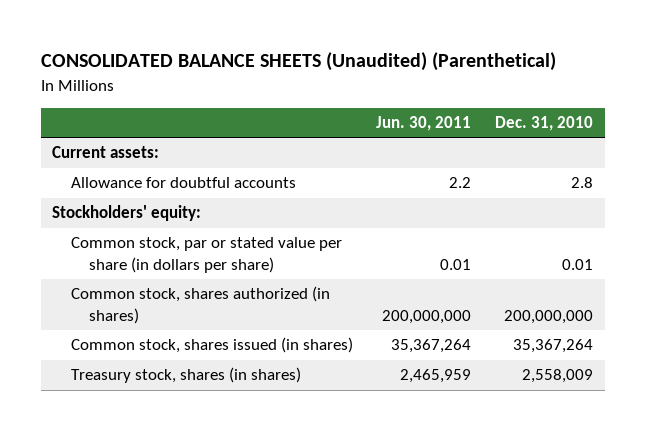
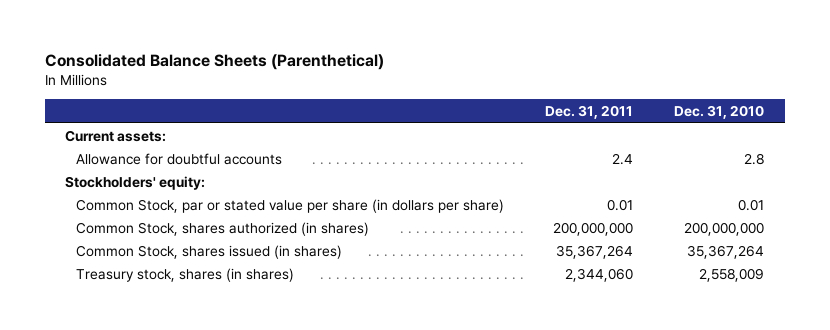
[40,52,556,72] CONSOLIDATED BALANCE SHEETS (Unaudited) (Parenthetical) -> [44,54,384,71] Consolidated Balance Sheets (Parenthetical)
[376,116,472,132] Jun. 30, 2011 -> none
none -> [544,104,633,119] Dec. 31, 2011
[70,237,342,273] Common stock, par or stated value per share (in dollars per share) -> [75,198,504,213] Common Stock, par or stated value per share (in dollars per share)
[70,286,330,324] Common stock, shares authorized (in shares) -> [75,221,369,236] Common Stock, shares authorized (in shares)
[70,337,353,354] Common stock, shares issued (in shares) -> [75,244,342,259] Common Stock, shares issued (in shares)

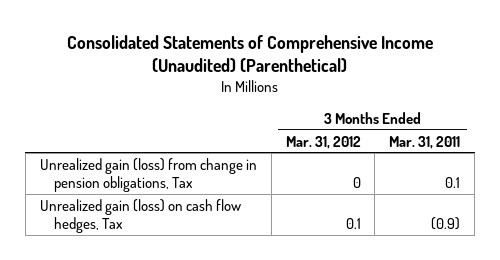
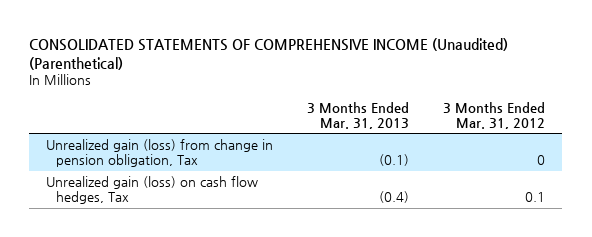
[67,34,434,73] Consolidated Statements of Comprehensive Income (Unaudited) (Parenthetical) -> [29,37,509,70] CONSOLIDATED STATEMENTS OF COMPREHENSIVE INCOME (Unaudited) (Parenthetical)
[389,135,461,149] Mar. 31, 2011 -> none
none -> [307,101,410,129] 3 Months Ended Mar. 31, 2013
[39,157,257,193] Unrealized gain (loss) from change in pension obligations, Tax -> [46,139,274,168] Unrealized gain (loss) from change in pension obligation, Tax

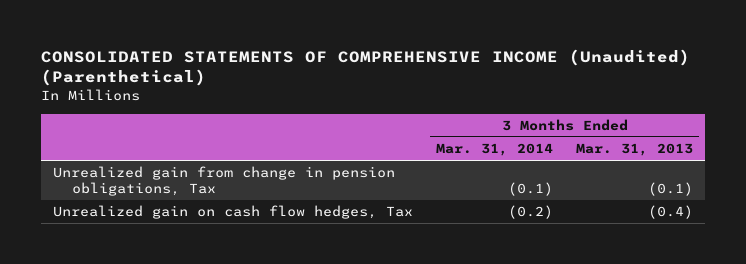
[443,101,546,129] 3 Months Ended Mar. 31, 2012 -> none
none -> [435,143,553,157] Mar. 31, 2014
[46,139,274,168] Unrealized gain (loss) from change in pension obligation, Tax -> [52,166,395,196] Unrealized gain from change in pension obligations, Tax
[46,176,259,205] Unrealized gain (loss) on cash flow hedges, Tax -> [52,205,413,220] Unrealized gain on cash flow hedges, Tax

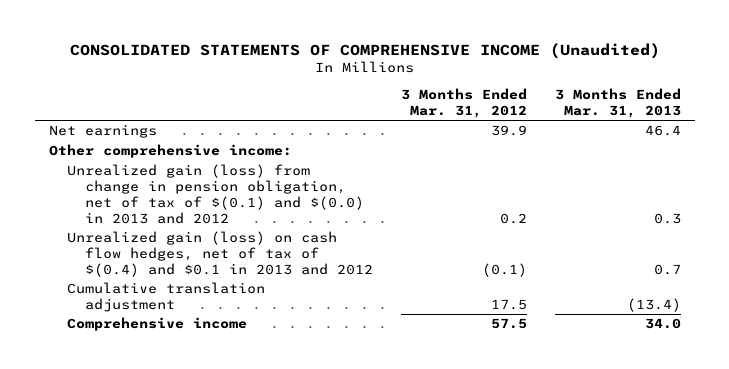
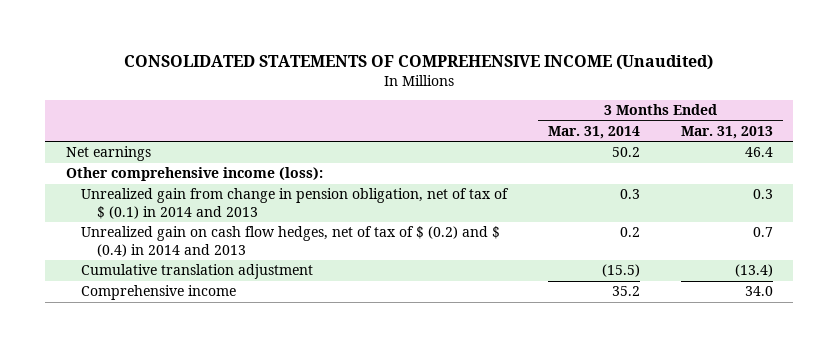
[401,87,528,118] 3 Months Ended Mar. 31, 2012 -> none
none -> [548,125,641,139] Mar. 31, 2014
[48,144,292,159] Other comprehensive income: -> [65,167,323,182] Other comprehensive income (loss):
[66,164,365,224] Unrealized gain (loss) from change in pension obligation, net of tax of $(0.1) and $(0.0) in 2013 and 2012 -> [81,188,510,219] Unrealized gain from change in pension obligation, net of tax of $ (0.1) in 2014 and 2013
[66,231,374,277] Unrealized gain (loss) on cash flow hedges, net of tax of $(0.4) and $0.1 in 2013 and 2012 -> [81,226,501,257] Unrealized gain on cash flow hedges, net of tax of $ (0.2) and $ (0.4) in 2014 and 2013

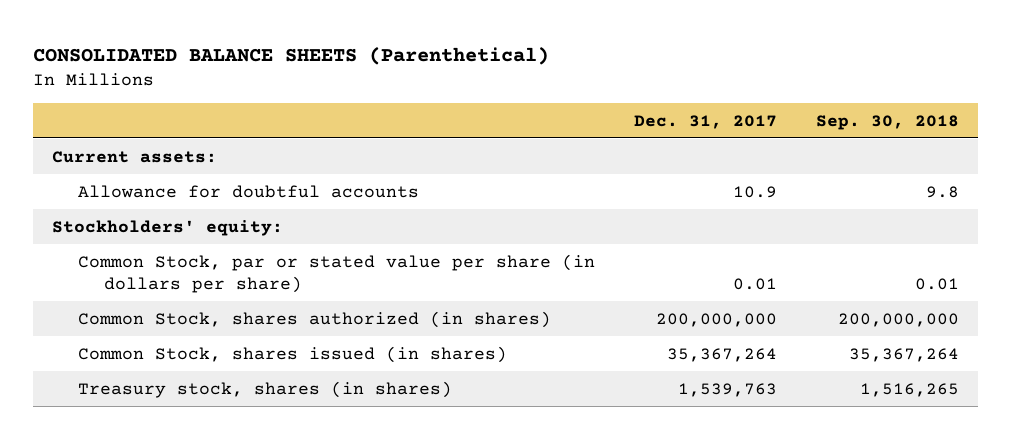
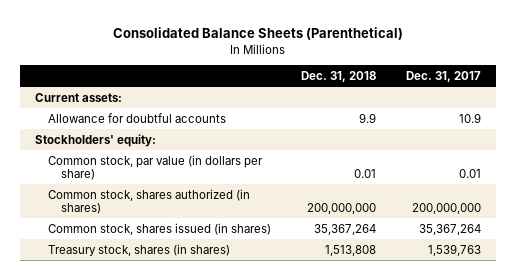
[32,46,549,65] CONSOLIDATED BALANCE SHEETS (Parenthetical) -> [112,27,403,41] Consolidated Balance Sheets (Parenthetical)
[815,114,959,130] Sep. 30, 2018 -> none
none -> [300,70,376,82] Dec. 31, 2018
[78,253,596,293] Common Stock, par or stated value per share (in dollars per share) -> [47,154,263,181] Common stock, par value (in dollars per share)
[78,310,552,328] Common Stock, shares authorized (in shares) -> [47,188,250,215] Common stock, shares authorized (in shares)
[78,345,508,363] Common Stock, shares issued (in shares) -> [47,222,271,235] Common stock, shares issued (in shares)

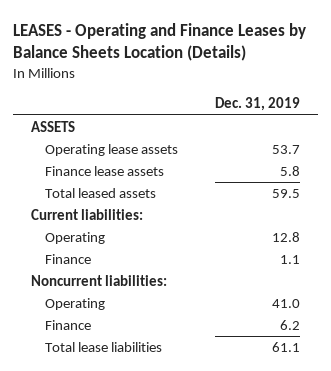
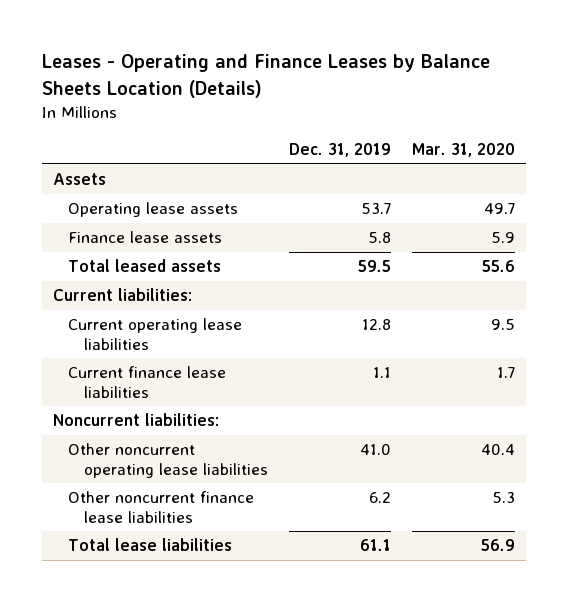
[12,22,306,62] LEASES - Operating and Finance Leases by Balance Sheets Location (Details) -> [41,54,490,99] Leases - Operating and Finance Leases by Balance Sheets Location (Details)
none -> [412,143,516,158] Mar. 31, 2020
[31,120,76,132] ASSETS -> [52,173,106,186] Assets
[45,231,106,244] Operating -> [68,318,243,351] Current operating lease liabilities
[45,253,92,264] Finance -> [68,366,227,399] Current finance lease liabilities
[45,297,106,310] Operating -> [68,443,268,479] Other noncurrent operating lease liabilities
[45,319,92,330] Finance -> [68,491,255,524] Other noncurrent finance lease liabilities

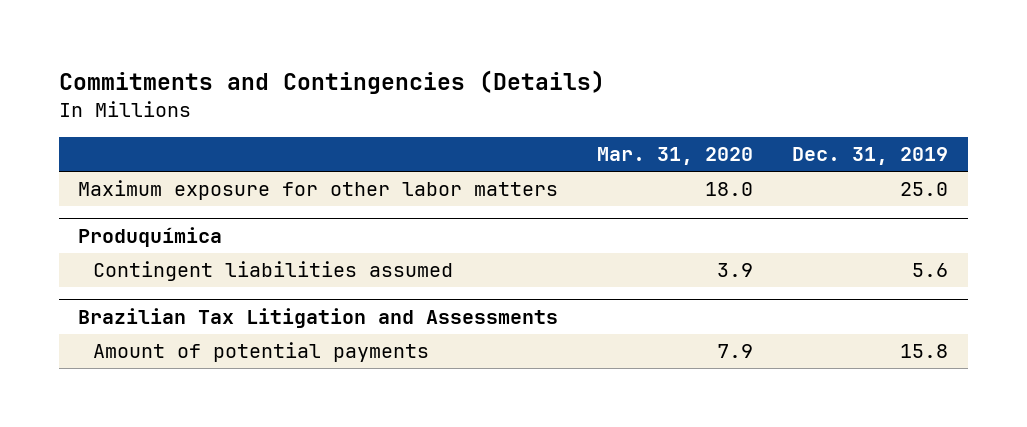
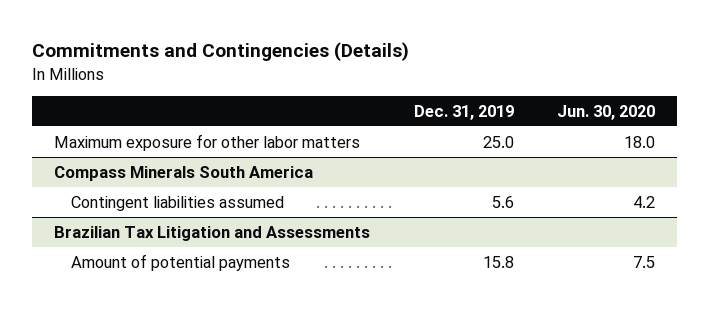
[597,147,754,166] Mar. 31, 2020 -> none
none -> [557,104,656,120] Jun. 30, 2020
[78,226,223,247] Produquímica -> [53,165,313,181] Compass Minerals South America

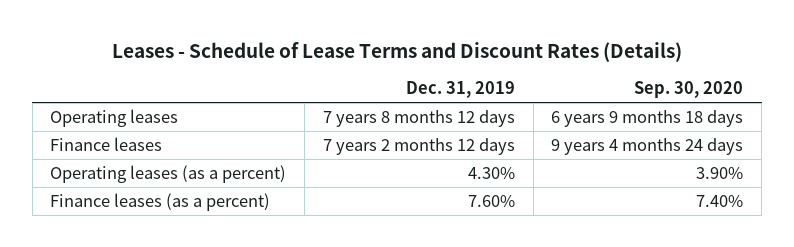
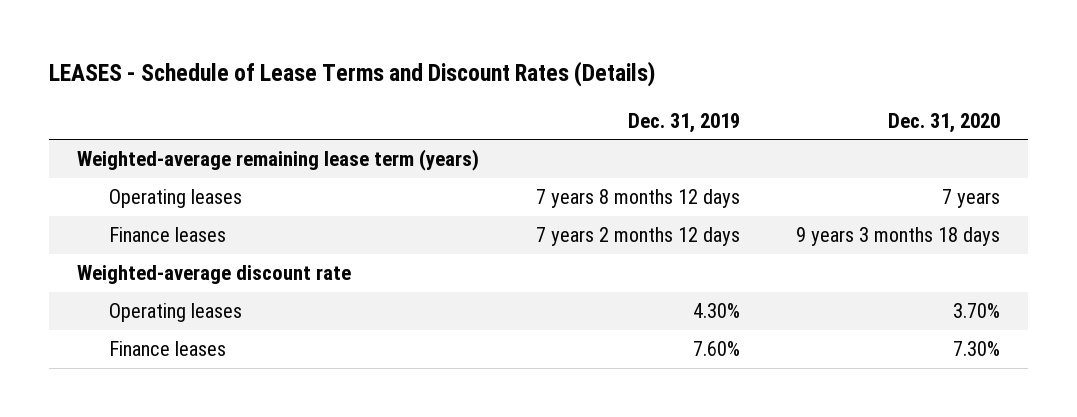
[111,41,682,62] Leases - Schedule of Lease Terms and Discount Rates (Details) -> [49,61,656,88] LEASES - Schedule of Lease Terms and Discount Rates (Details)
[634,81,744,99] Sep. 30, 2020 -> none
none -> [887,112,1000,133] Dec. 31, 2020
none -> [77,149,480,172] Weighted-average remaining lease term (years)
none -> [77,265,352,285] Weighted-average discount rate
[50,164,287,183] Operating leases (as a percent) -> [109,303,243,323] Operating leases
[50,192,271,211] Finance leases (as a percent) -> [109,341,227,357] Finance leases

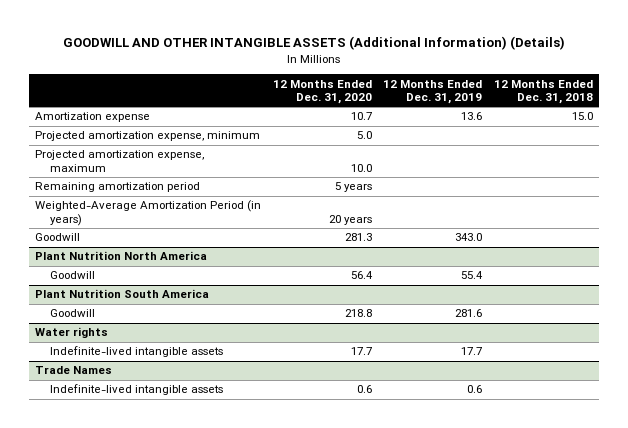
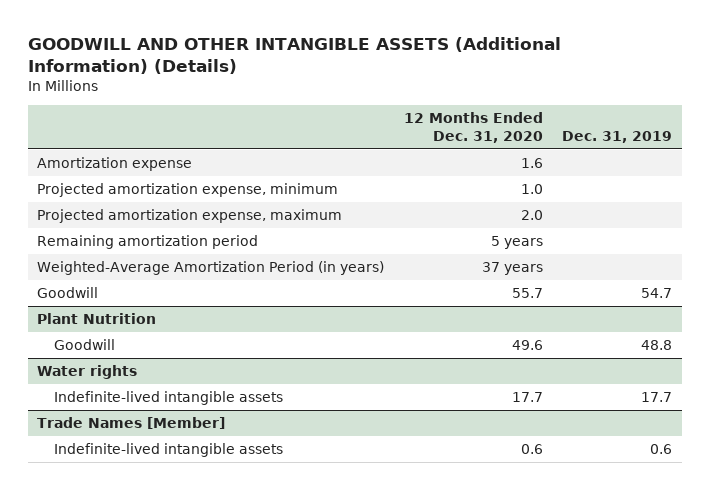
[383,79,483,105] 12 Months Ended Dec. 31, 2019 -> none
[493,79,593,105] 12 Months Ended Dec. 31, 2018 -> none
none -> [561,130,672,143] Dec. 31, 2019
[350,112,372,121] 10.7 -> [520,158,543,169] 1.6
[356,131,372,140] 5.0 -> [520,184,543,195] 1.0
[350,163,372,172] 10.0 -> [520,210,543,221] 2.0
[35,289,210,299] Plant Nutrition South America -> none
[50,309,96,318] Goodwill -> none
[328,214,372,225] 20 years -> [481,262,543,276] 37 years
[344,233,372,242] 281.3 -> [511,288,543,299] 55.7
[35,251,208,261] Plant Nutrition North America -> [37,313,157,325] Plant Nutrition
[350,271,373,280] 56.4 -> [511,340,543,351] 49.6
[35,366,113,375] Trade Names -> [37,417,226,430] Trade Names [Member]

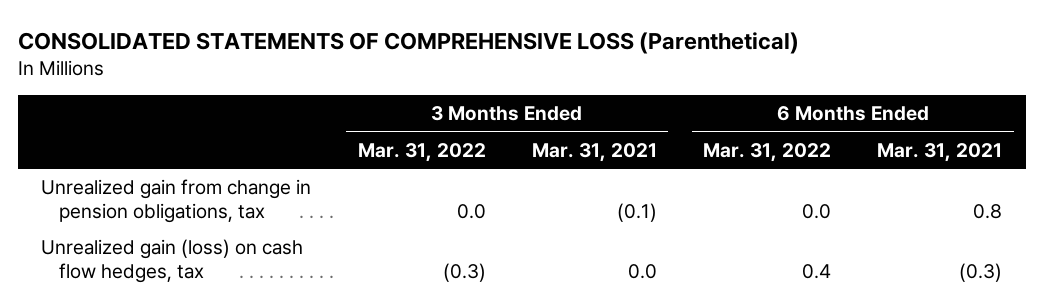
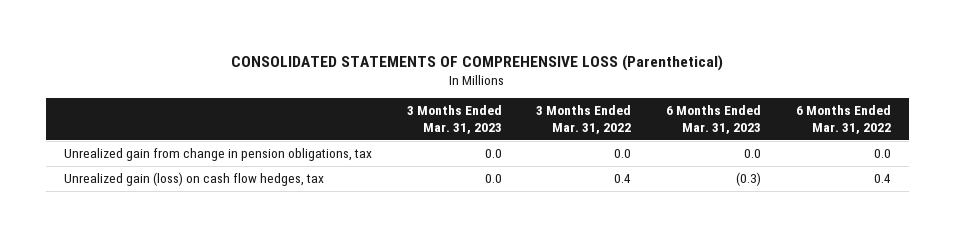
[531,143,657,163] Mar. 31, 2021 -> none
[877,143,1003,163] Mar. 31, 2021 -> none
none -> [406,105,502,135] 3 Months Ended Mar. 31, 2023
none -> [666,105,762,135] 6 Months Ended Mar. 31, 2023
[442,262,486,282] (0.3) -> [614,174,632,184] 0.4

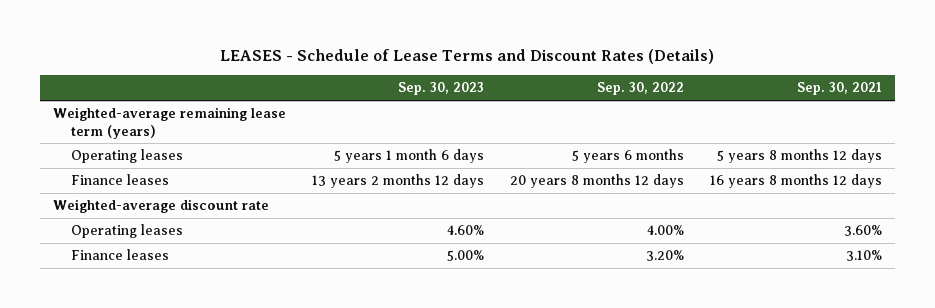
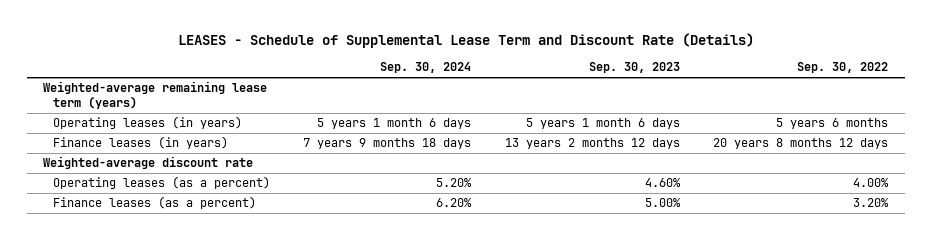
[220,49,715,65] LEASES - Schedule of Lease Terms and Discount Rates (Details) -> [177,32,754,48] LEASES - Schedule of Supplemental Lease Term and Discount Rate (Details)
[797,82,883,96] Sep. 30, 2021 -> none
none -> [380,62,472,74] Sep. 30, 2024
[71,149,184,164] Operating leases -> [53,116,243,130] Operating leases (in years)
[71,174,170,186] Finance leases -> [53,136,229,150] Finance leases (in years)
[71,224,184,239] Operating leases -> [53,176,271,190] Operating leases (as a percent)
[71,249,170,261] Finance leases -> [53,196,257,210] Finance leases (as a percent)

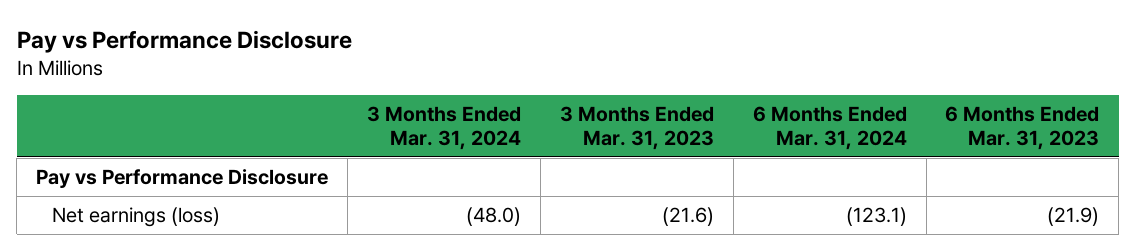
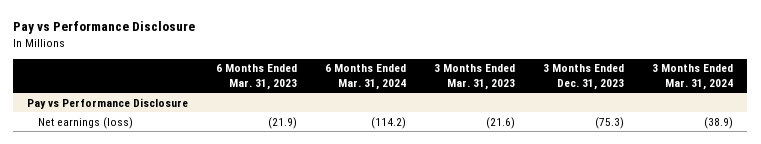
none -> [543,64,625,91] 3 Months Ended Dec. 31, 2023
[466,207,522,227] (48.0) -> [704,116,734,129] (38.9)
[845,207,907,227] (123.1) -> [371,116,407,129] (114.2)

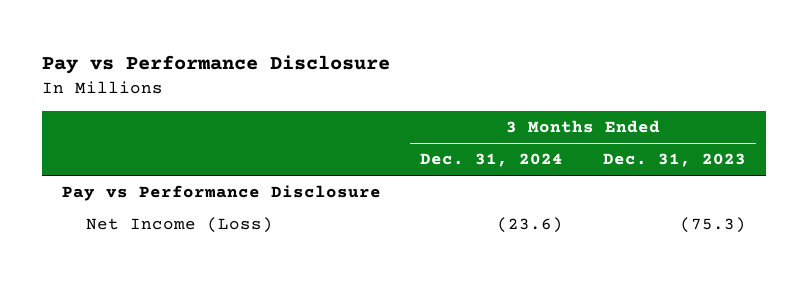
[216,64,298,91] 6 Months Ended Mar. 31, 2023 -> none
[325,64,407,91] 6 Months Ended Mar. 31, 2024 -> none
[434,64,516,91] 3 Months Ended Mar. 31, 2023 -> none
[652,64,734,91] 3 Months Ended Mar. 31, 2024 -> none
none -> [420,153,564,168] Dec. 31, 2024
[37,116,133,129] Net earnings (loss) -> [85,217,273,234] Net Income (Loss)

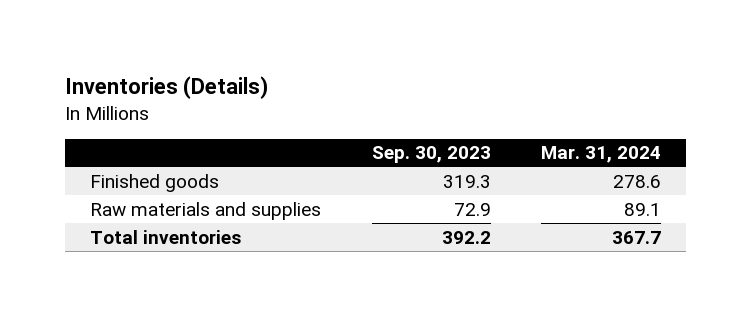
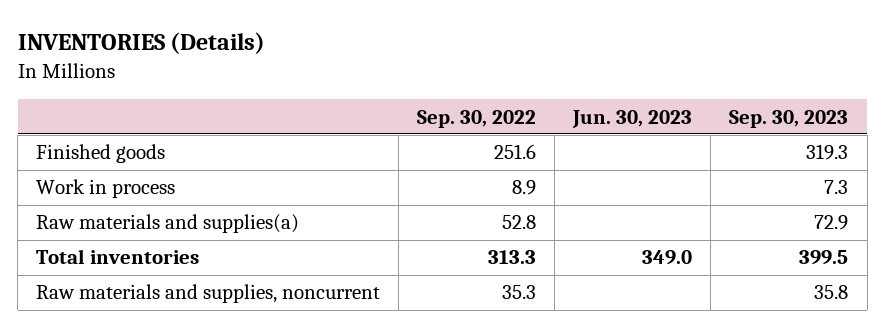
[64,76,268,100] Inventories (Details) -> [17,32,265,55] INVENTORIES (Details)
[541,146,662,164] Mar. 31, 2024 -> none
none -> [417,109,537,128] Sep. 30, 2022
none -> [572,109,693,128] Jun. 30, 2023
none -> [36,179,176,199] Work in process
[90,201,322,220] Raw materials and supplies -> [36,214,300,234] Raw materials and supplies(a)
[441,230,491,244] 392.2 -> [799,250,849,266] 399.5
none -> [36,284,381,304] Raw materials and supplies, noncurrent

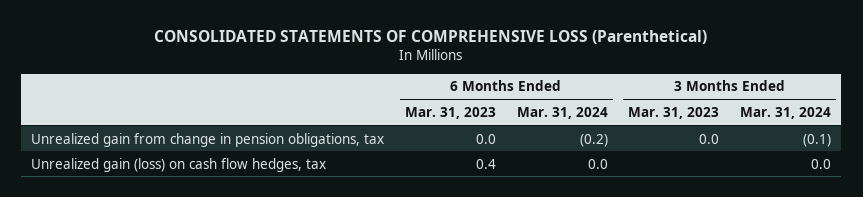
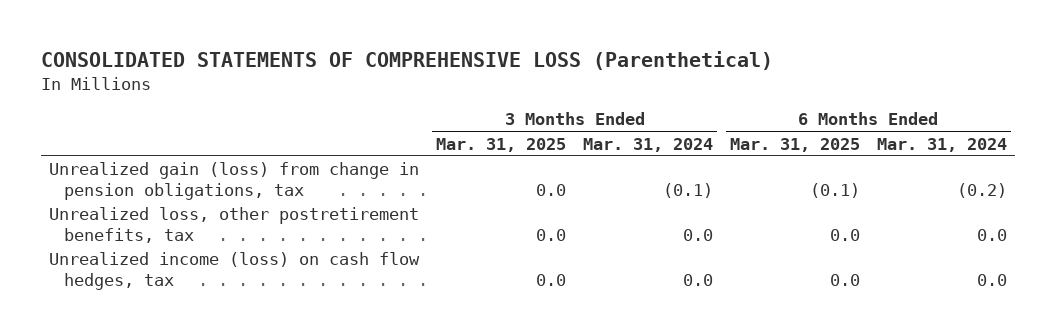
[405,106,497,119] Mar. 31, 2023 -> none
[628,106,720,119] Mar. 31, 2023 -> none
none -> [436,137,567,152] Mar. 31, 2025
none -> [729,137,860,152] Mar. 31, 2025
[31,132,385,147] Unrealized gain from change in pension obligations, tax -> [49,162,420,201] Unrealized gain (loss) from change in pension obligations, tax
none -> [49,207,420,244] Unrealized loss, other postretirement benefits, tax
[31,157,327,172] Unrealized gain (loss) on cash flow hedges, tax -> [49,252,421,291] Unrealized income (loss) on cash flow hedges, tax

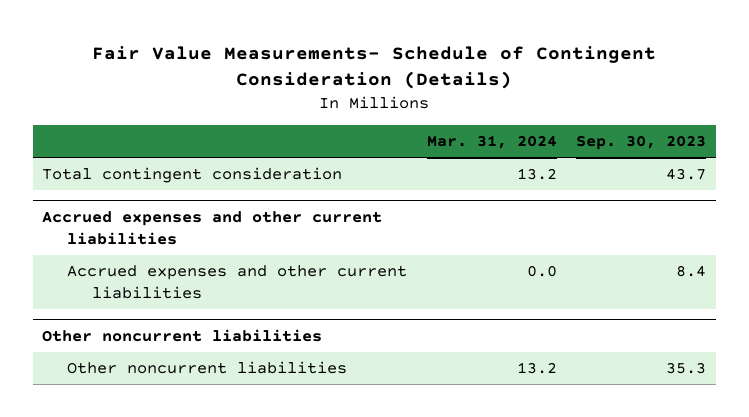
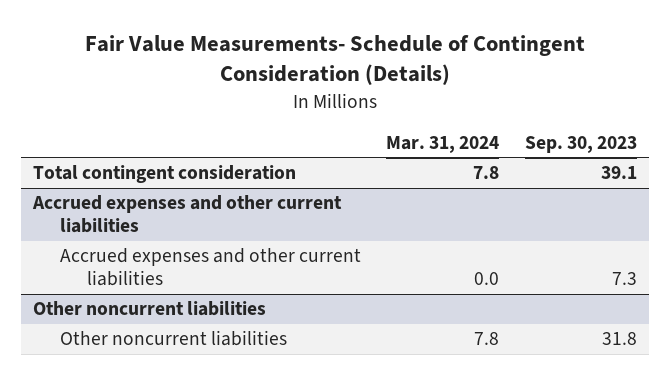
[516,168,557,181] 13.2 -> [473,166,500,180] 7.8
[666,168,707,181] 43.7 -> [600,166,637,180] 39.1
[676,265,707,278] 8.4 -> [611,272,637,286] 7.3
[516,362,557,375] 13.2 -> [474,332,500,346] 7.8
[666,362,707,375] 35.3 -> [601,332,637,346] 31.8

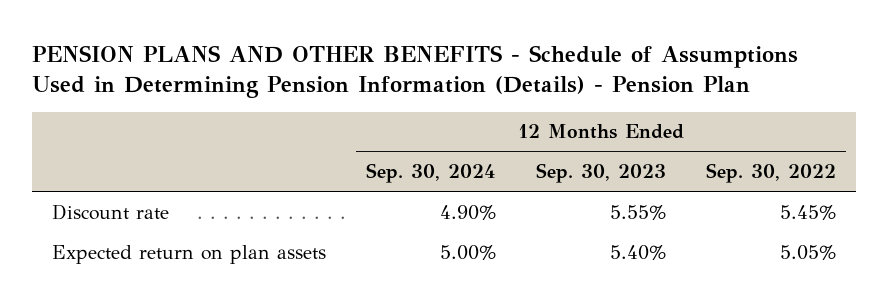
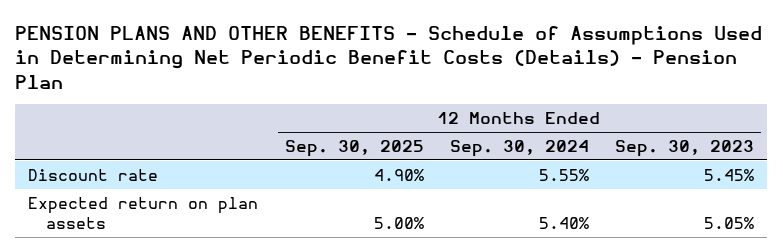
[31,44,798,99] PENSION PLANS AND OTHER BENEFITS - Schedule of Assumptions Used in Determining Pension Information (Details) - Pension Plan -> [15,25,763,89] PENSION PLANS AND OTHER BENEFITS - Schedule of Assumptions Used in Determining Net Periodic Benefit Costs (Details) - Pension Plan
[705,162,836,183] Sep. 30, 2022 -> none
none -> [284,140,424,158] Sep. 30, 2025
[439,204,496,220] 4.90% -> [538,168,589,181] 5.55%
[609,204,666,220] 5.55% -> [704,168,755,181] 5.45%
[439,244,496,260] 5.00% -> [538,217,589,230] 5.40%
[609,244,666,260] 5.40% -> [704,217,755,230] 5.05%

